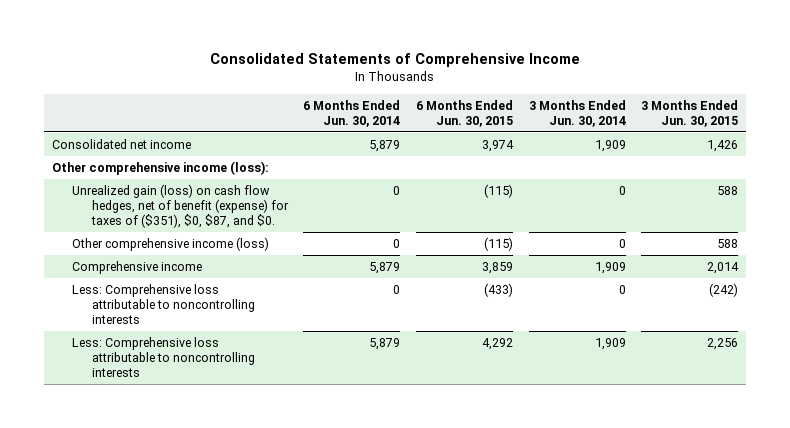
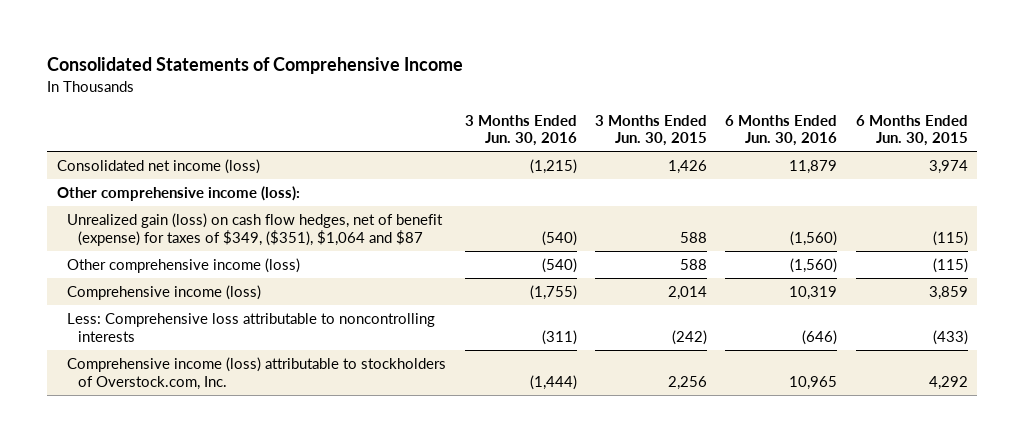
[303,99,401,127] 6 Months Ended Jun. 30, 2014 -> none
[528,99,626,127] 3 Months Ended Jun. 30, 2014 -> none
none -> [464,114,577,147] 3 Months Ended Jun. 30, 2016
none -> [725,114,838,147] 6 Months Ended Jun. 30, 2016
[52,138,192,149] Consolidated net income -> [56,158,260,174] Consolidated net income (loss)
[71,183,289,228] Unrealized gain (loss) on cash flow hedges, net of benefit (expense) for taxes of ($351), $0, $87, and $0. -> [67,212,444,246] Unrealized gain (loss) on cash flow hedges, net of benefit (expense) for taxes of $349, ($351), $1,064 and $87
[71,260,202,274] Comprehensive income -> [67,284,262,300] Comprehensive income (loss)
[71,336,255,377] Less: Comprehensive loss attributable to noncontrolling interests -> [67,356,447,390] Comprehensive income (loss) attributable to stockholders of Overstock.com, Inc.

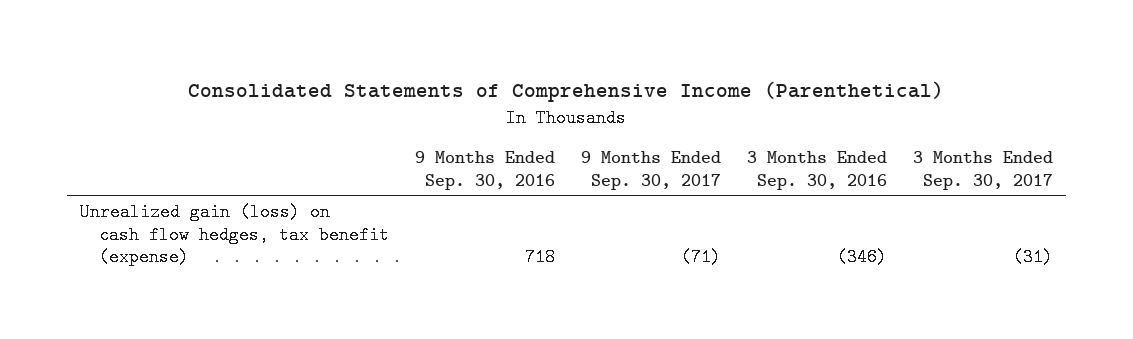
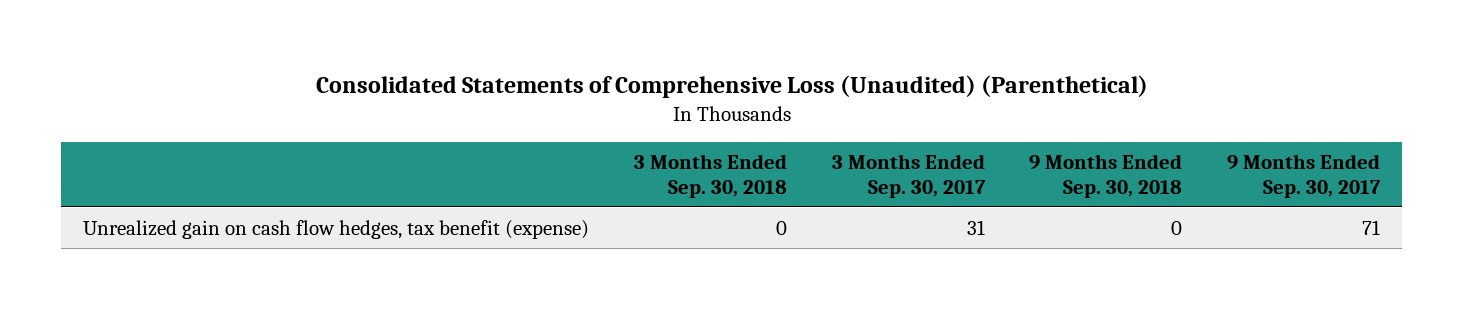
[188,80,945,102] Consolidated Statements of Comprehensive Income (Parenthetical) -> [315,75,1148,99] Consolidated Statements of Comprehensive Loss (Unaudited) (Parenthetical)
[414,150,555,190] 9 Months Ended Sep. 30, 2016 -> none
[746,150,887,190] 3 Months Ended Sep. 30, 2016 -> none
none -> [633,154,787,198] 3 Months Ended Sep. 30, 2018
none -> [1029,154,1183,198] 9 Months Ended Sep. 30, 2018
[79,203,389,267] Unrealized gain (loss) on cash flow hedges, tax benefit (expense) -> [83,220,590,240] Unrealized gain on cash flow hedges, tax benefit (expense)
[680,248,721,267] (71) -> [1361,220,1380,236] 71
[1012,248,1053,267] (31) -> [966,220,985,236] 31

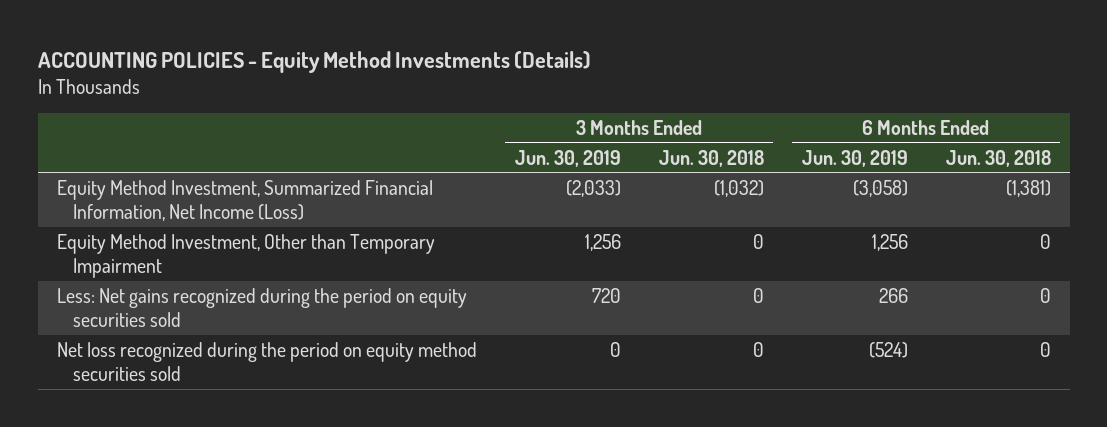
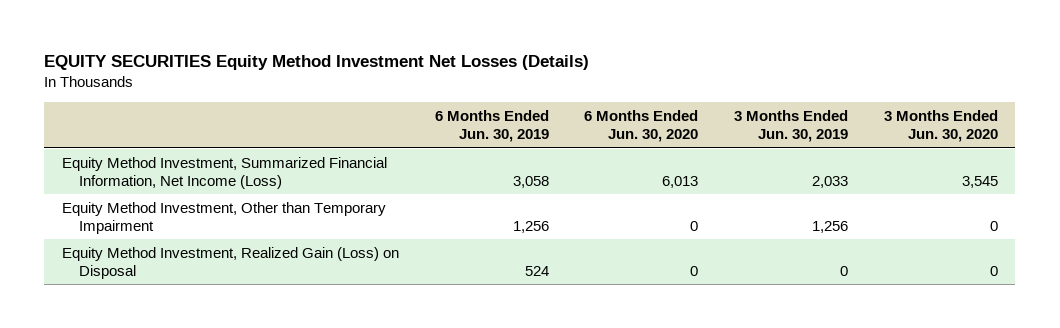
[37,50,591,73] ACCOUNTING POLICIES - Equity Method Investments (Details) -> [44,55,590,71] EQUITY SECURITIES Equity Method Investment Net Losses (Details)
[658,149,764,167] Jun. 30, 2018 -> none
[945,149,1051,167] Jun. 30, 2018 -> none
none -> [584,110,699,142] 6 Months Ended Jun. 30, 2020
none -> [883,110,998,142] 3 Months Ended Jun. 30, 2020
[565,179,621,197] (2,033) -> [812,175,849,188] 2,033
[852,179,908,197] (3,058) -> [512,175,549,188] 3,058
[56,287,467,328] Less: Net gains recognized during the period on equity securities sold -> none
[56,341,477,382] Net loss recognized during the period on equity method securities sold -> [62,247,400,279] Equity Method Investment, Realized Gain (Loss) on Disposal
[868,341,908,358] (524) -> [524,265,549,276] 524

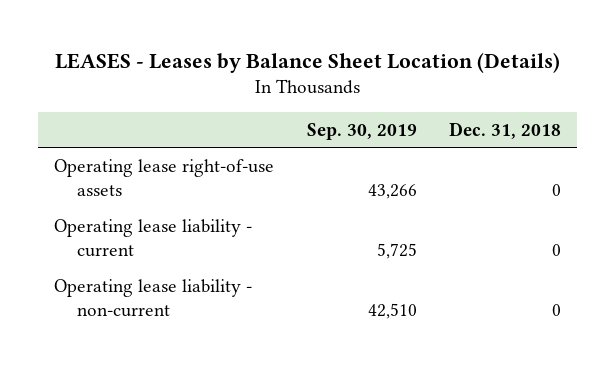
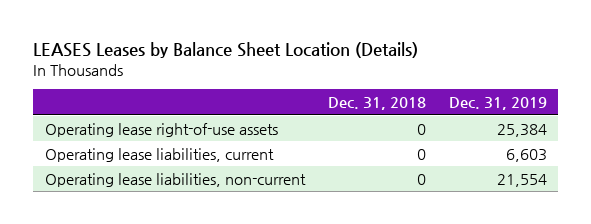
[54,51,560,73] LEASES - Leases by Balance Sheet Location (Details) -> [33,42,419,59] LEASES Leases by Balance Sheet Location (Details)
[306,122,417,140] Sep. 30, 2019 -> none
none -> [448,96,547,110] Dec. 31, 2019
[54,218,253,258] Operating lease liability - current -> [44,147,274,162] Operating lease liabilities, current
[54,278,253,318] Operating lease liability - non-current -> [44,172,306,187] Operating lease liabilities, non-current

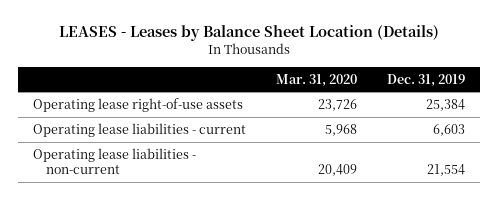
[33,42,419,59] LEASES Leases by Balance Sheet Location (Details) -> [58,25,439,42] LEASES - Leases by Balance Sheet Location (Details)
[327,96,426,110] Dec. 31, 2018 -> none
none -> [275,73,357,87] Mar. 31, 2020
[44,147,274,162] Operating lease liabilities, current -> [32,122,246,137] Operating lease liabilities - current
[44,172,306,187] Operating lease liabilities, non-current -> [32,147,196,174] Operating lease liabilities - non-current

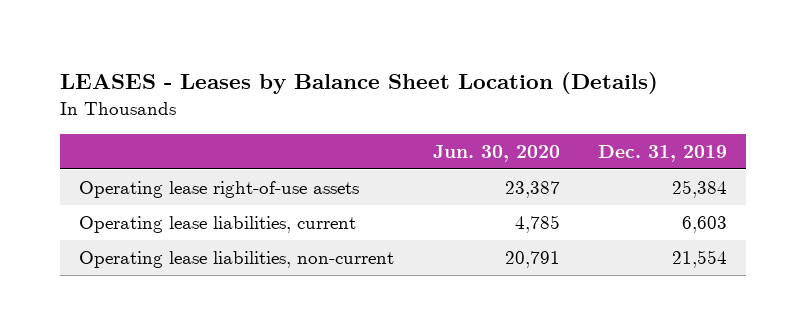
[275,73,357,87] Mar. 31, 2020 -> none
none -> [432,144,560,162] Jun. 30, 2020
[32,122,246,137] Operating lease liabilities - current -> [79,216,357,234] Operating lease liabilities, current
[32,147,196,174] Operating lease liabilities - non-current -> [79,251,395,269] Operating lease liabilities, non-current

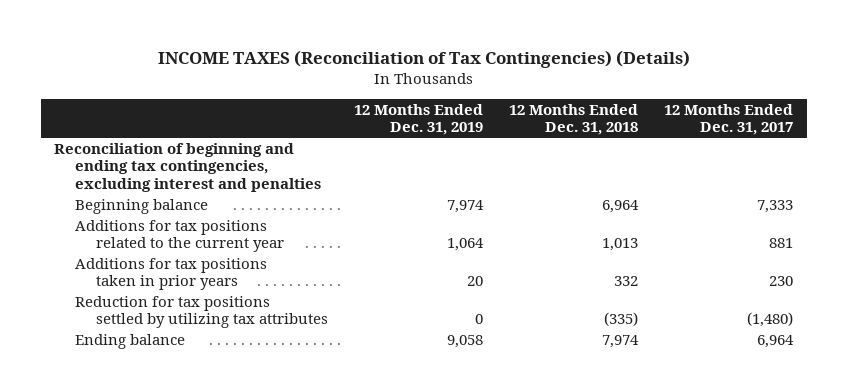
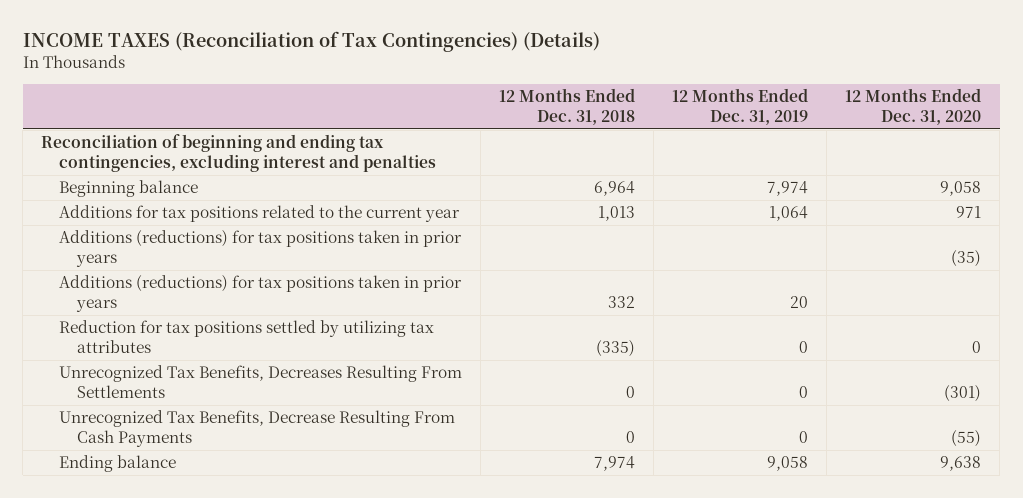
[664,103,794,136] 12 Months Ended Dec. 31, 2017 -> none
none -> [845,87,982,125] 12 Months Ended Dec. 31, 2020
none -> [59,230,463,268] Additions (reductions) for tax positions taken in prior years
[74,257,267,291] Additions for tax positions taken in prior years -> [59,275,463,313] Additions (reductions) for tax positions taken in prior years
none -> [59,365,463,399] Unrecognized Tax Benefits, Decreases Resulting From Settlements
none -> [59,410,456,448] Unrecognized Tax Benefits, Decrease Resulting From Cash Payments

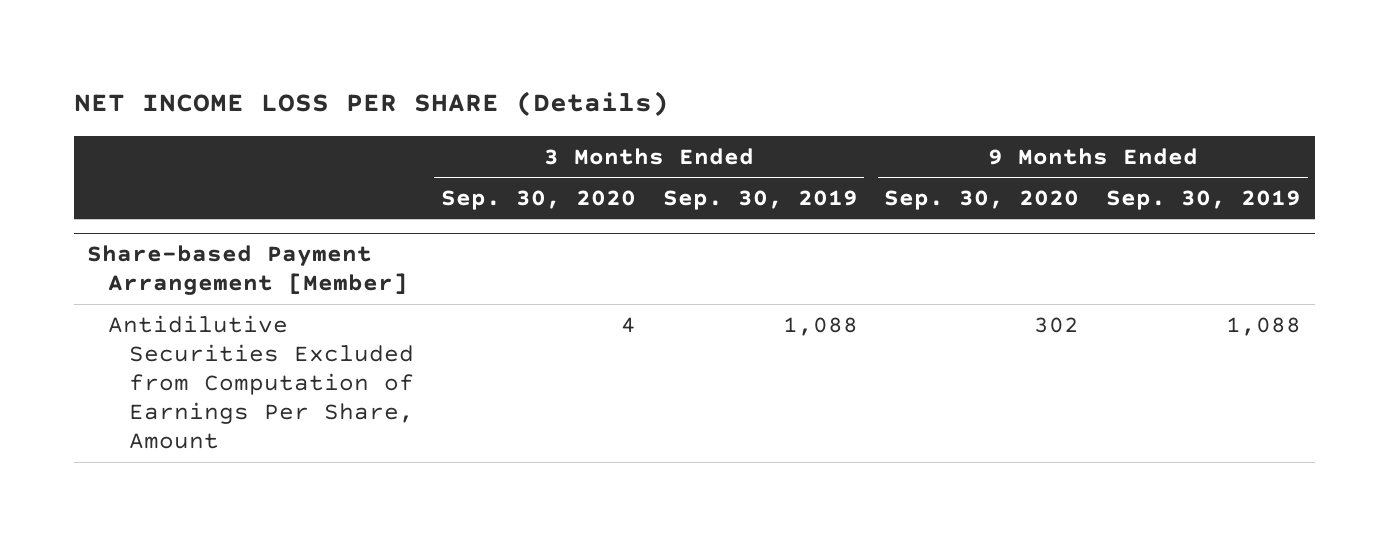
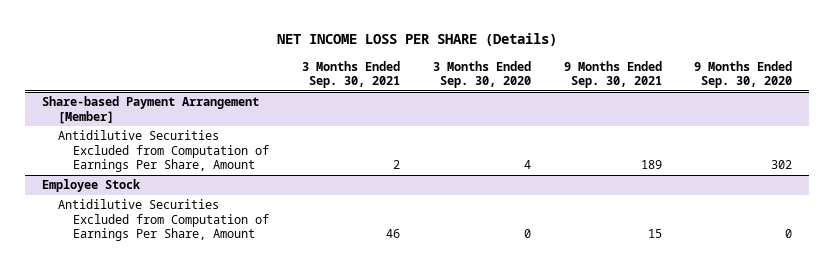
[662,189,858,210] Sep. 30, 2019 -> none
[1106,189,1302,210] Sep. 30, 2019 -> none
none -> [302,60,401,89] 3 Months Ended Sep. 30, 2021
none -> [563,60,662,89] 9 Months Ended Sep. 30, 2021
none -> [41,179,141,193] Employee Stock
none -> [57,199,270,242] Antidilutive Securities Excluded from Computation of Earnings Per Share, Amount

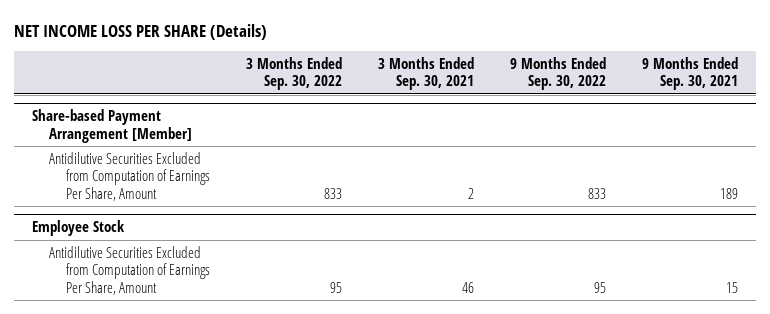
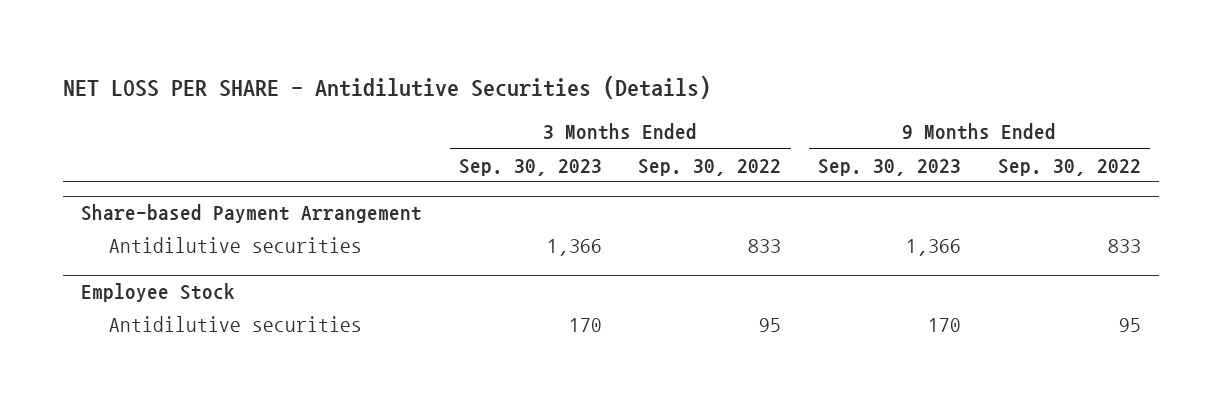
[14,23,268,40] NET INCOME LOSS PER SHARE (Details) -> [62,75,711,99] NET LOSS PER SHARE - Antidilutive Securities (Details)
[378,56,475,91] 3 Months Ended Sep. 30, 2021 -> none
[641,56,738,91] 9 Months Ended Sep. 30, 2021 -> none
none -> [458,158,602,176] Sep. 30, 2023
none -> [818,158,962,176] Sep. 30, 2023
[31,109,193,143] Share-based Payment Arrangement [Member] -> [81,204,423,224] Share-based Payment Arrangement
[49,151,211,201] Antidilutive Securities Excluded from Computation of Earnings Per Share, Amount -> [108,237,362,254] Antidilutive securities
[49,245,211,295] Antidilutive Securities Excluded from Computation of Earnings Per Share, Amount -> [108,316,362,333] Antidilutive securities

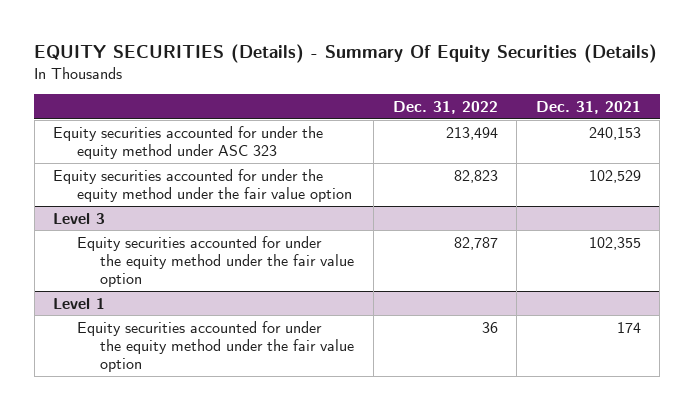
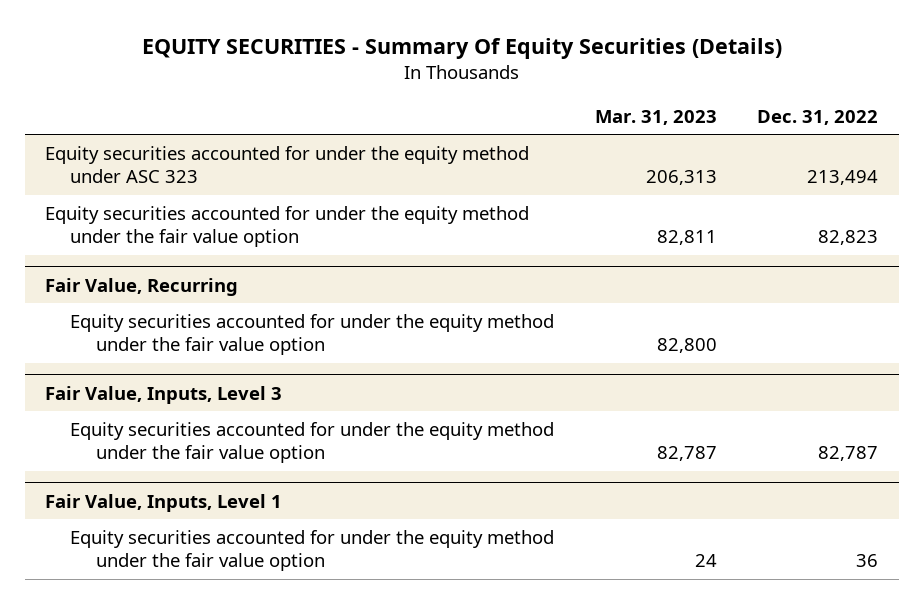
[34,44,658,64] EQUITY SECURITIES (Details) - Summary Of Equity Securities (Details) -> [141,37,782,59] EQUITY SECURITIES - Summary Of Equity Securities (Details)
[535,100,641,114] Dec. 31, 2021 -> none
none -> [594,109,717,125] Mar. 31, 2023
none -> [45,277,239,296] Fair Value, Recurring
none -> [70,314,555,356] Equity securities accounted for under the equity method under the fair value option
[53,212,106,224] Level 3 -> [45,385,283,404] Fair Value, Inputs, Level 3
[53,297,106,309] Level 1 -> [45,493,283,512] Fair Value, Inputs, Level 1

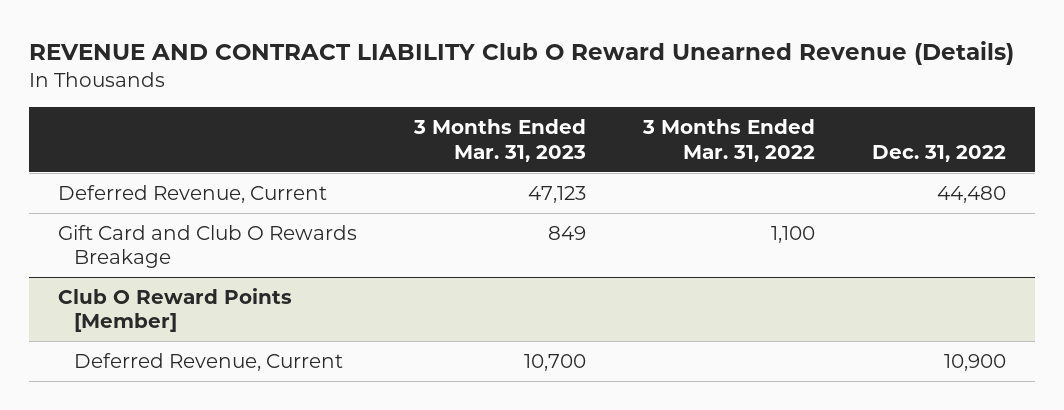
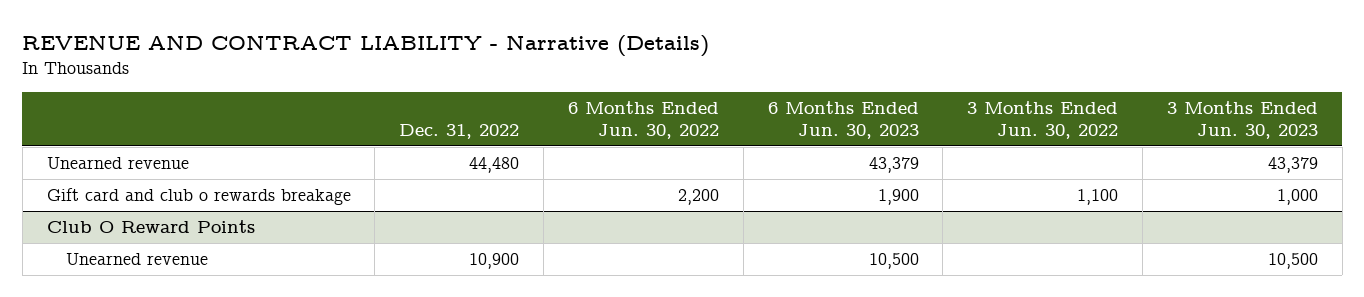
[28,41,1014,66] REVENUE AND CONTRACT LIABILITY Club O Reward Unearned Revenue (Details) -> [22,35,710,58] REVENUE AND CONTRACT LIABILITY - Narrative (Details)
[412,119,586,162] 3 Months Ended Mar. 31, 2023 -> none
[642,119,816,162] 3 Months Ended Mar. 31, 2022 -> none
none -> [567,101,719,139] 6 Months Ended Jun. 30, 2022
none -> [767,101,919,139] 6 Months Ended Jun. 30, 2023
none -> [967,101,1119,139] 3 Months Ended Jun. 30, 2022
none -> [1166,101,1318,139] 3 Months Ended Jun. 30, 2023
[57,184,327,203] Deferred Revenue, Current -> [46,157,189,170] Unearned revenue
[57,224,357,269] Gift Card and Club O Rewards Breakage -> [46,188,351,206] Gift card and club o rewards breakage
[57,287,292,333] Club O Reward Points [Member] -> [46,220,255,234] Club O Reward Points
[73,352,343,371] Deferred Revenue, Current -> [66,253,209,266] Unearned revenue

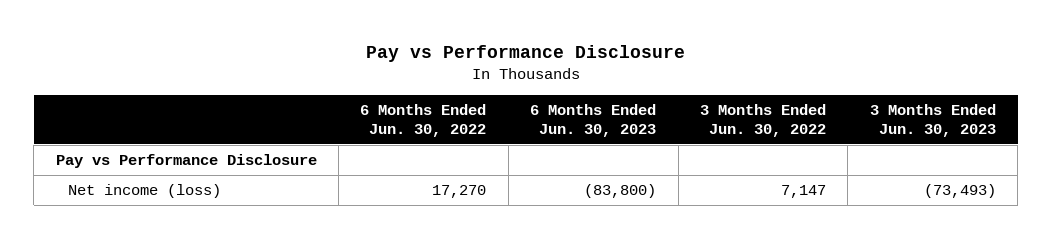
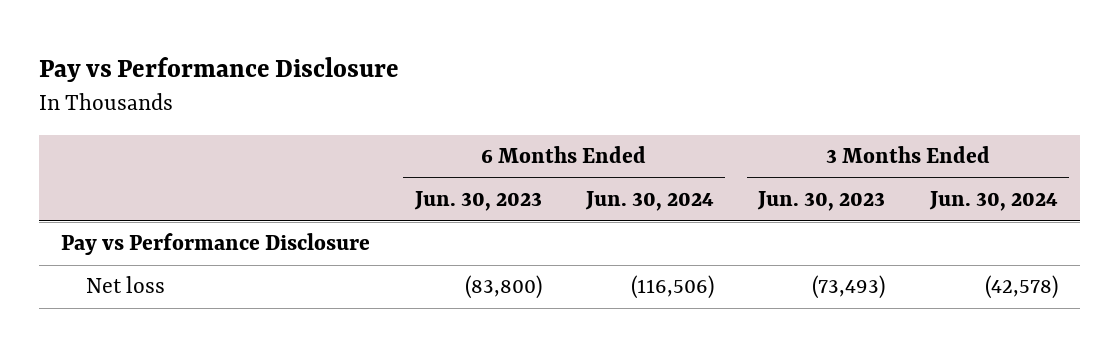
[360,103,487,138] 6 Months Ended Jun. 30, 2022 -> none
[700,103,827,138] 3 Months Ended Jun. 30, 2022 -> none
none -> [584,191,714,212] Jun. 30, 2024
none -> [928,191,1058,212] Jun. 30, 2024
[67,183,221,198] Net income (loss) -> [85,276,165,294] Net loss

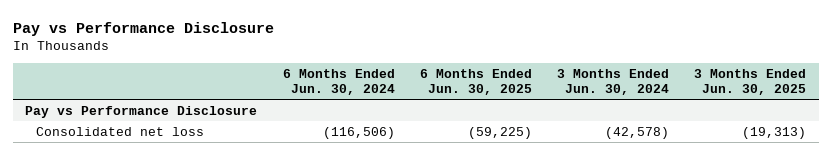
[413,191,542,212] Jun. 30, 2023 -> none
[757,191,886,212] Jun. 30, 2023 -> none
none -> [419,68,532,95] 6 Months Ended Jun. 30, 2025
none -> [694,68,807,95] 3 Months Ended Jun. 30, 2025
[85,276,165,294] Net loss -> [35,126,204,136] Consolidated net loss

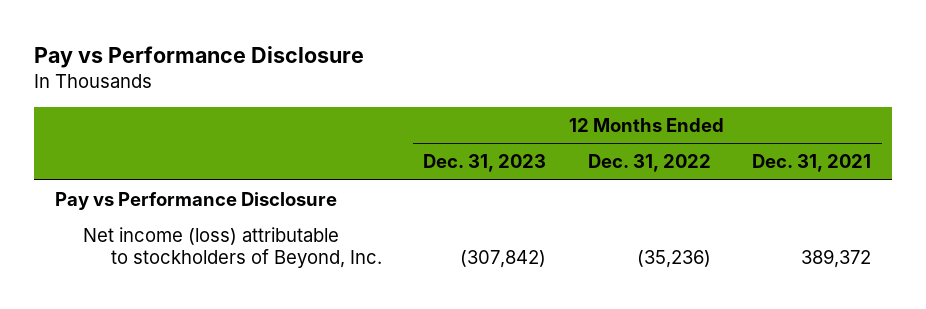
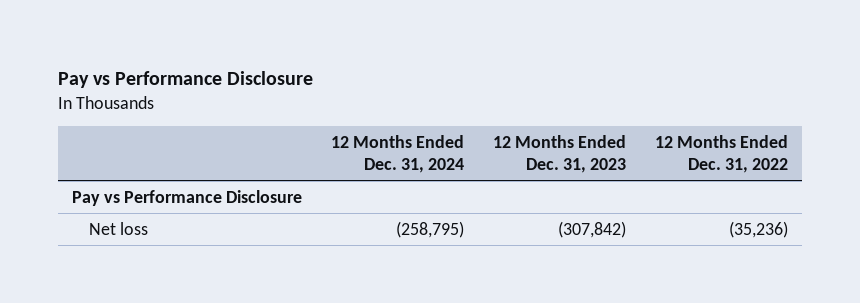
[752,154,872,173] Dec. 31, 2021 -> none
none -> [331,135,465,173] 12 Months Ended Dec. 31, 2024
[82,227,382,268] Net income (loss) attributable to stockholders of Beyond, Inc. -> [89,221,149,235] Net loss

